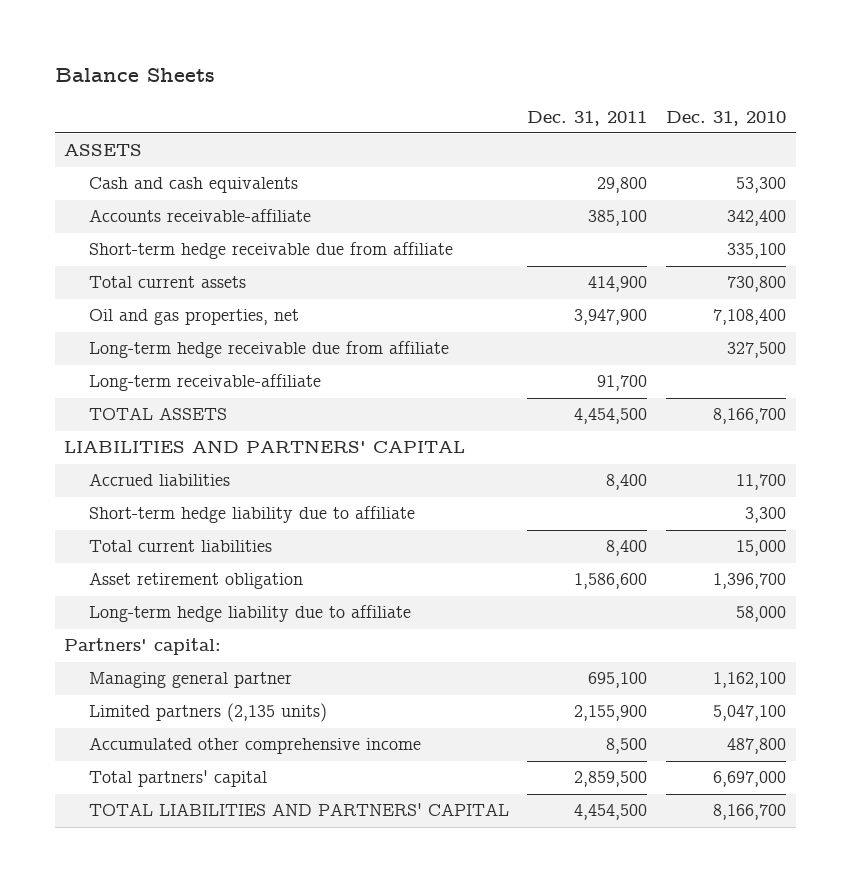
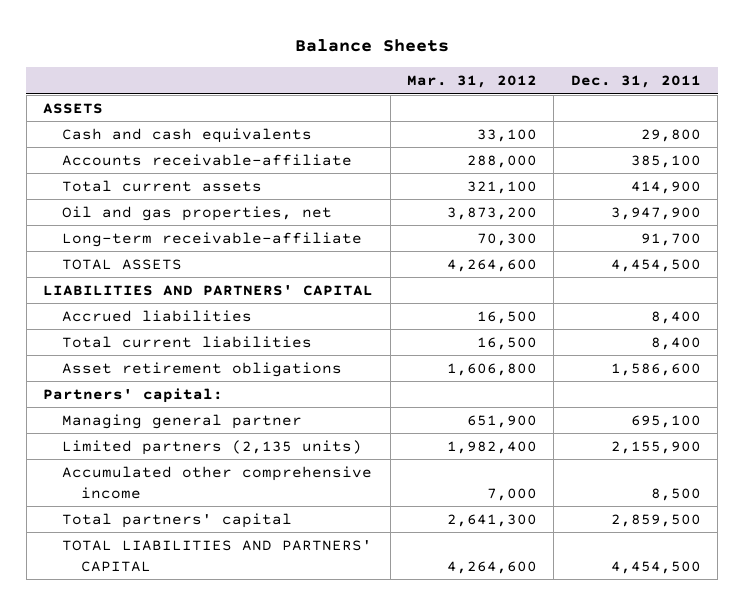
[666,110,787,126] Dec. 31, 2010 -> none
none -> [406,75,537,89] Mar. 31, 2012
[88,242,453,260] Short-term hedge receivable due from affiliate -> none
[88,341,449,359] Long-term hedge receivable due from affiliate -> none
[88,506,415,524] Short-term hedge liability due to affiliate -> none
[88,605,411,623] Long-term hedge liability due to affiliate -> none
[88,572,303,590] Asset retirement obligation -> [62,361,343,377] Asset retirement obligations

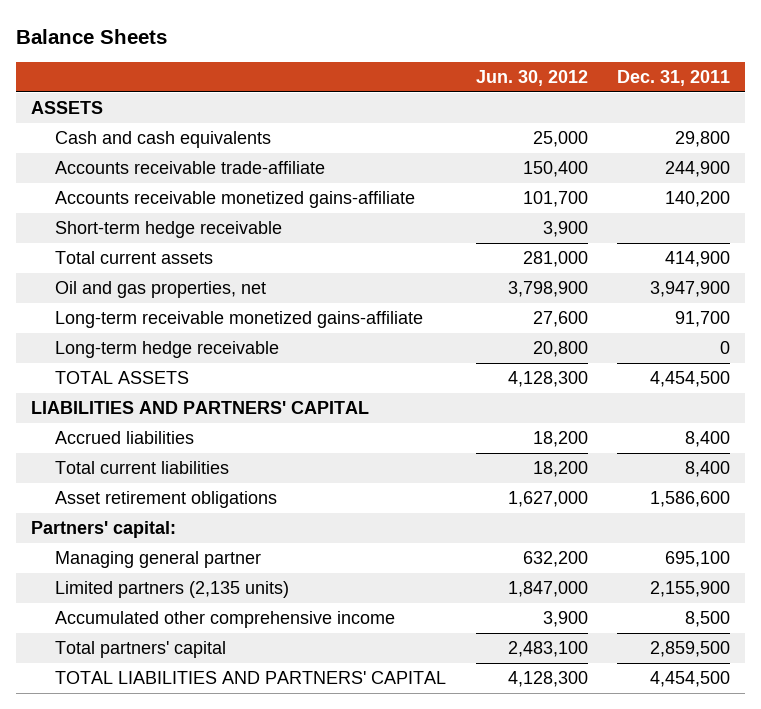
[406,75,537,89] Mar. 31, 2012 -> none
none -> [475,69,588,86] Jun. 30, 2012
[62,153,353,166] Accounts receivable-affiliate -> [54,161,325,175] Accounts receivable trade-affiliate
[630,154,701,168] 385,100 -> [665,161,731,178] 244,900
none -> [54,191,415,209] Accounts receivable monetized gains-affiliate
none -> [54,221,282,239] Short-term hedge receivable
[62,231,363,247] Long-term receivable-affiliate -> [54,311,423,329] Long-term receivable monetized gains-affiliate
none -> [54,341,279,359] Long-term hedge receivable

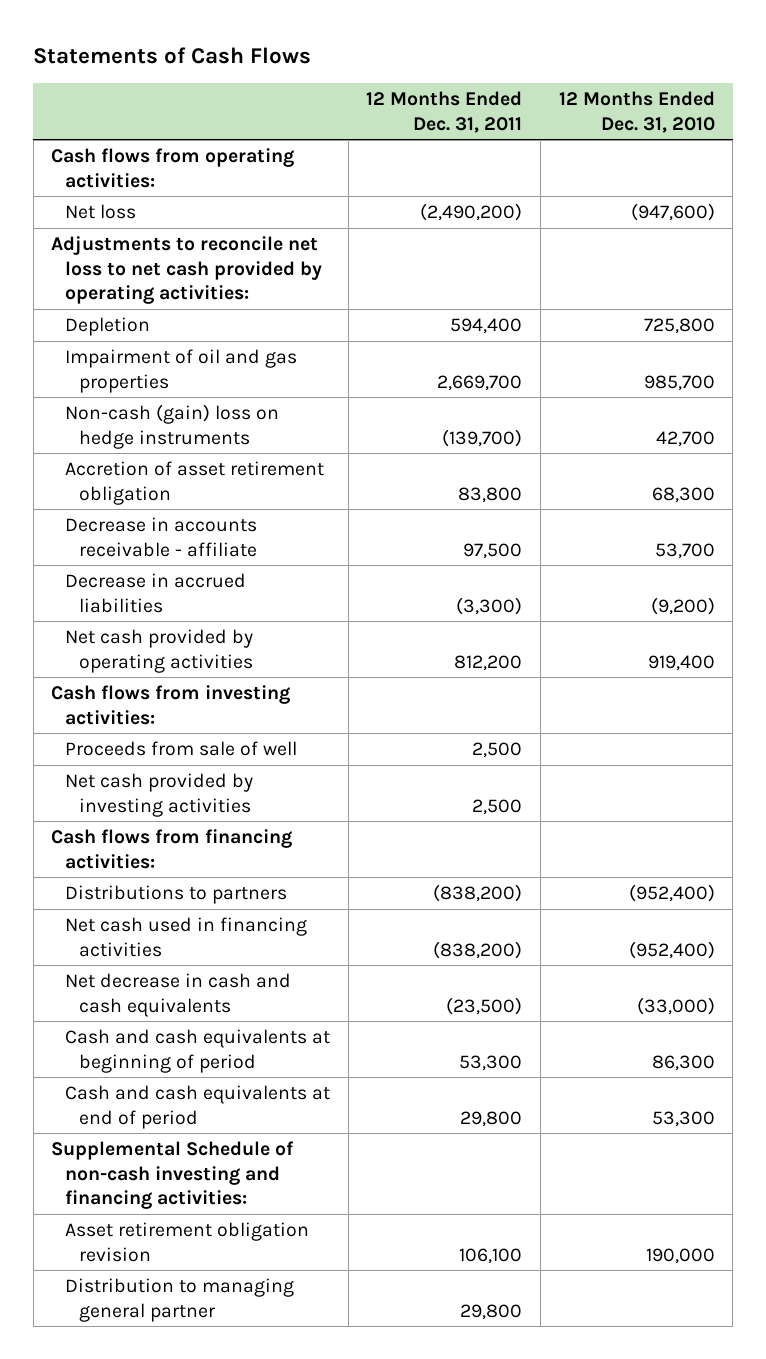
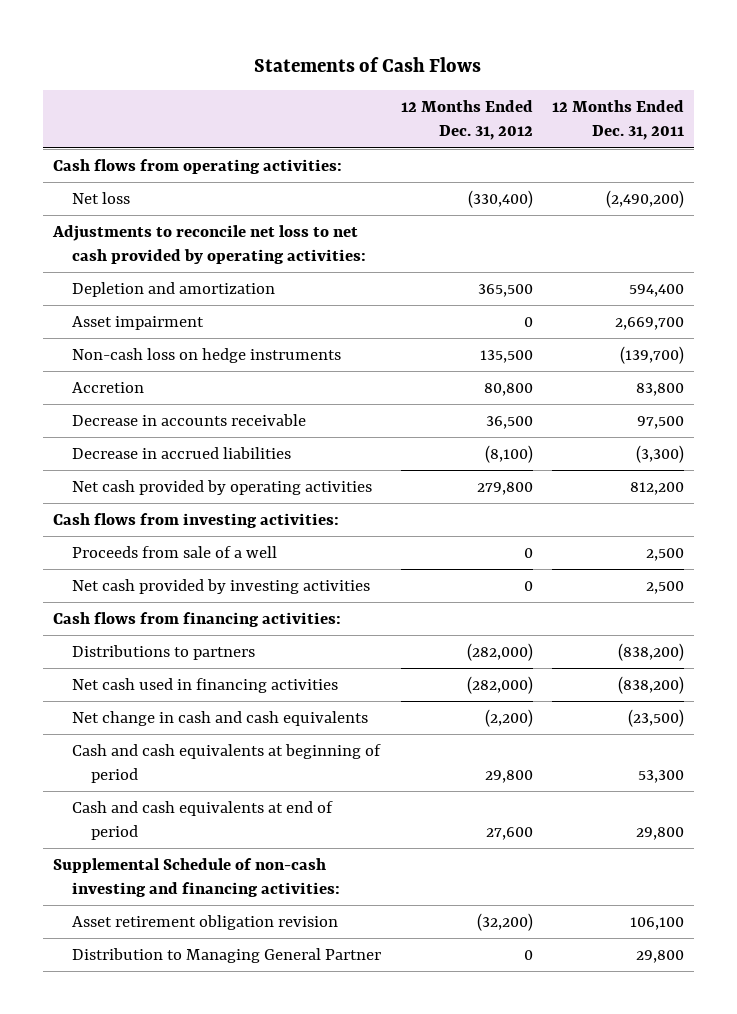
[558,90,715,133] 12 Months Ended Dec. 31, 2010 -> none
none -> [400,100,533,141] 12 Months Ended Dec. 31, 2012
[65,317,151,337] Depletion -> [72,281,276,297] Depletion and amortization
[65,349,298,393] Impairment of oil and gas properties -> [72,315,205,330] Asset impairment
[65,404,280,449] Non-cash (gain) loss on hedge instruments -> [72,347,342,363] Non-cash loss on hedge instruments
[65,461,325,505] Accretion of asset retirement obligation -> [72,381,145,393] Accretion
[65,517,258,557] Decrease in accounts receivable - affiliate -> [72,413,307,426] Decrease in accounts receivable
[65,741,298,757] Proceeds from sale of well -> [72,545,278,558] Proceeds from sale of a well
[65,973,292,1017] Net decrease in cash and cash equivalents -> [72,710,369,726] Net change in cash and cash equivalents
[65,1278,295,1322] Distribution to managing general partner -> [72,947,382,963] Distribution to Managing General Partner

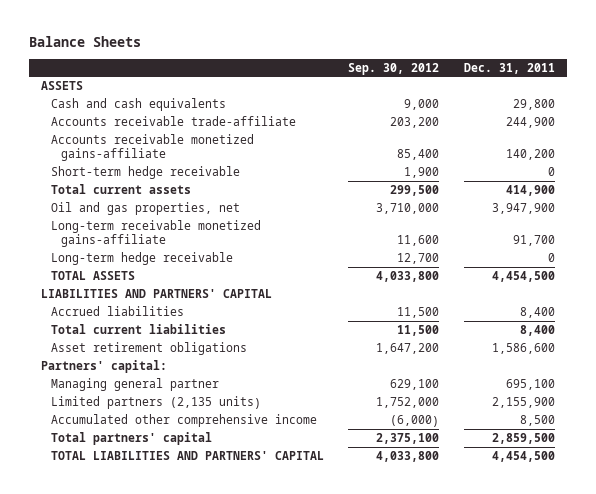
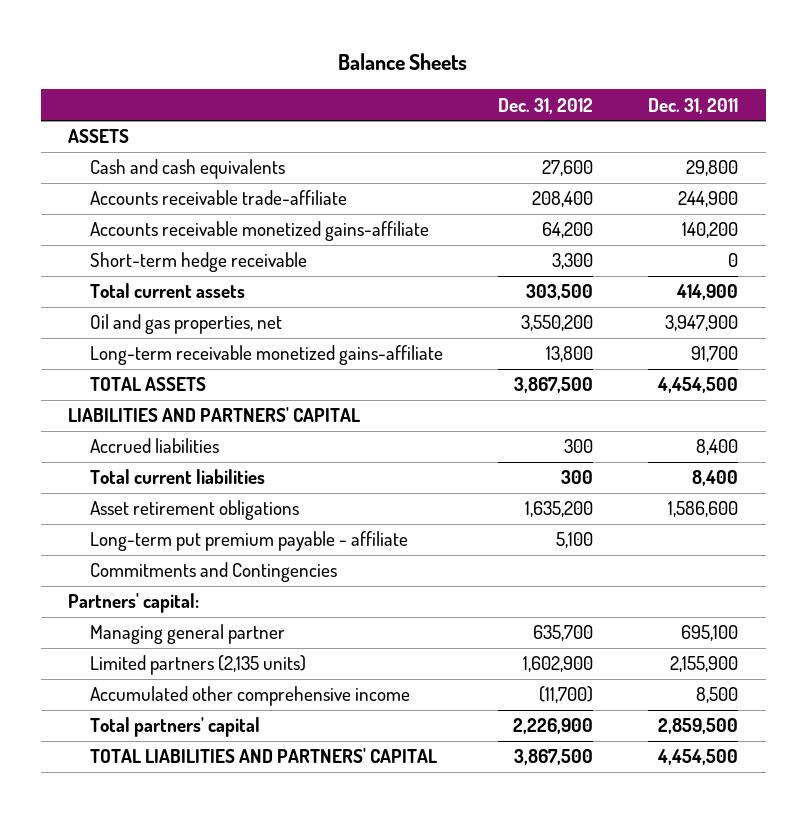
[348,62,440,75] Sep. 30, 2012 -> none
none -> [498,97,594,114] Dec. 31, 2012
[51,251,234,265] Long-term hedge receivable -> none
none -> [90,531,409,552] Long-term put premium payable - affiliate
none -> [90,562,338,583] Commitments and Contingencies

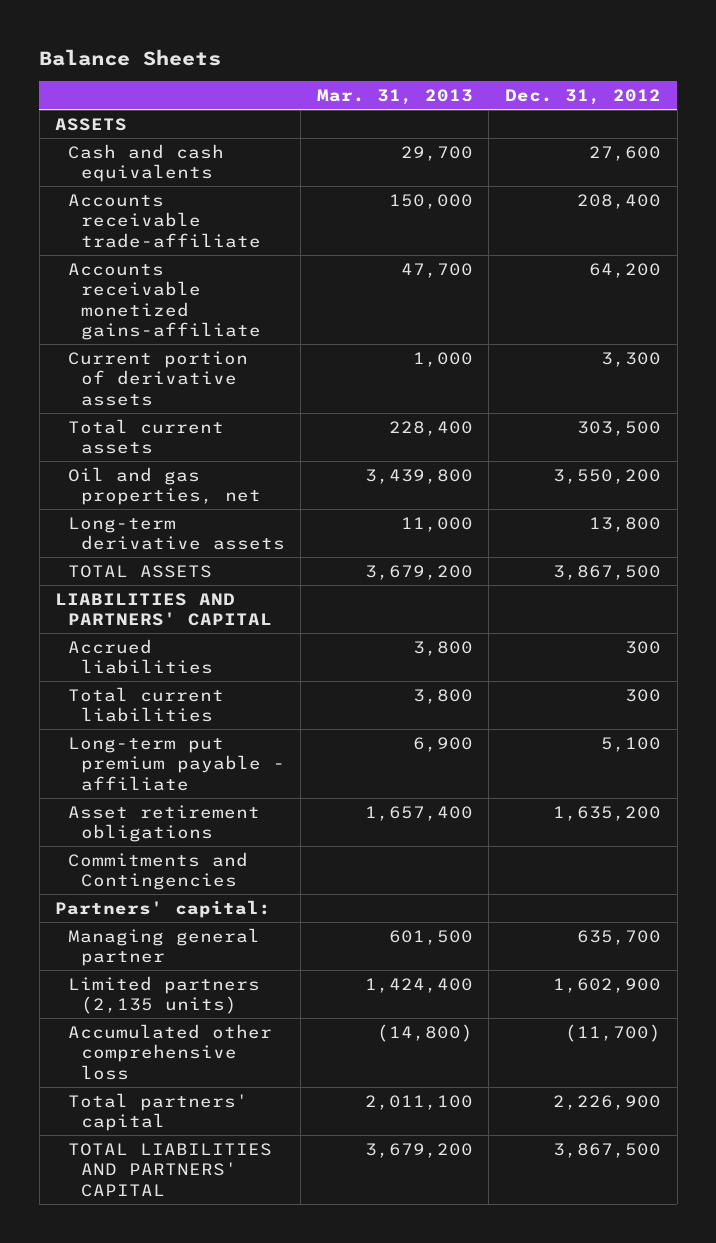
[648,97,739,114] Dec. 31, 2011 -> none
none -> [316,89,473,106] Mar. 31, 2013
[90,252,308,273] Short-term hedge receivable -> [67,350,248,406] Current portion of derivative assets
[90,345,444,366] Long-term receivable monetized gains-affiliate -> [67,516,285,551] Long-term derivative assets
[90,500,300,521] Asset retirement obligations -> [67,804,260,843] Asset retirement obligations
[90,686,411,707] Accumulated other comprehensive income -> [67,1023,272,1080] Accumulated other comprehensive loss

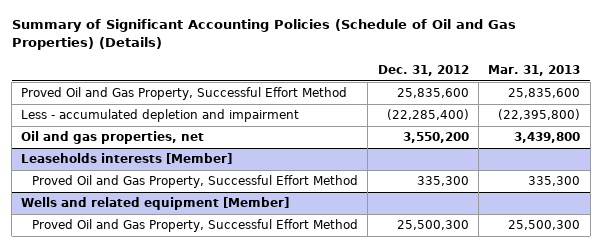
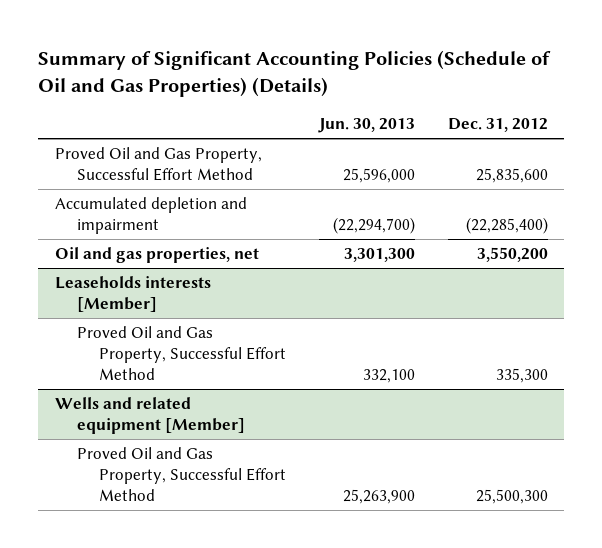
[488,64,581,76] Mar. 31, 2013 -> none
none -> [317,118,415,134] Jun. 30, 2013
[21,109,300,123] Less - accumulated depletion and impairment -> [54,197,247,235] Accumulated depletion and impairment

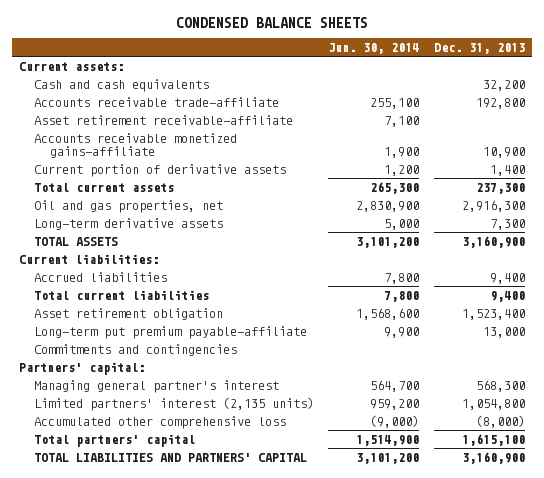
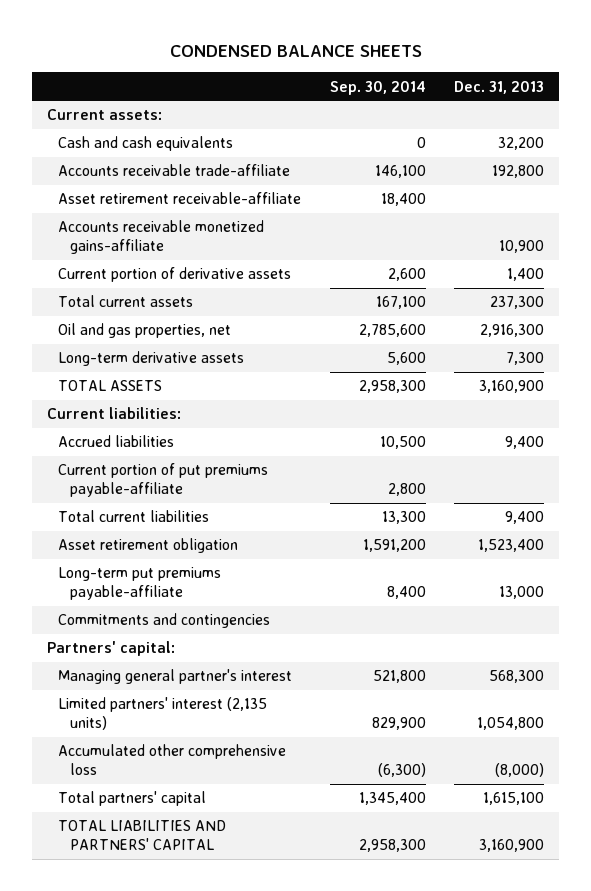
[328,43,420,55] Jun. 30, 2014 -> none
none -> [329,80,426,95] Sep. 30, 2014
none -> [58,463,269,498] Current portion of put premiums payable-affiliate
[34,325,308,339] Long-term put premium payable-affiliate -> [58,567,222,601] Long-term put premiums payable-affiliate

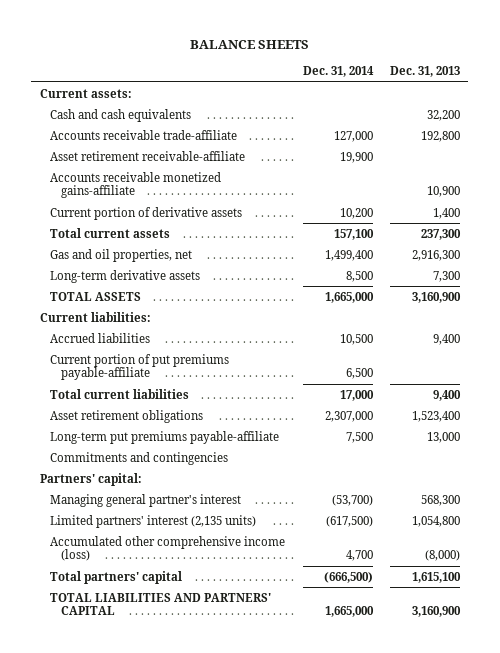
[169,44,422,57] CONDENSED BALANCE SHEETS -> [189,40,309,50] BALANCE SHEETS
[329,80,426,95] Sep. 30, 2014 -> none
none -> [302,66,374,78] Dec. 31, 2014
[58,323,232,339] Oil and gas properties, net -> [50,248,193,262] Gas and oil properties, net
[58,538,239,554] Asset retirement obligation -> [50,409,204,423] Asset retirement obligations
[58,744,287,776] Accumulated other comprehensive loss -> [50,535,286,562] Accumulated other comprehensive income (loss)

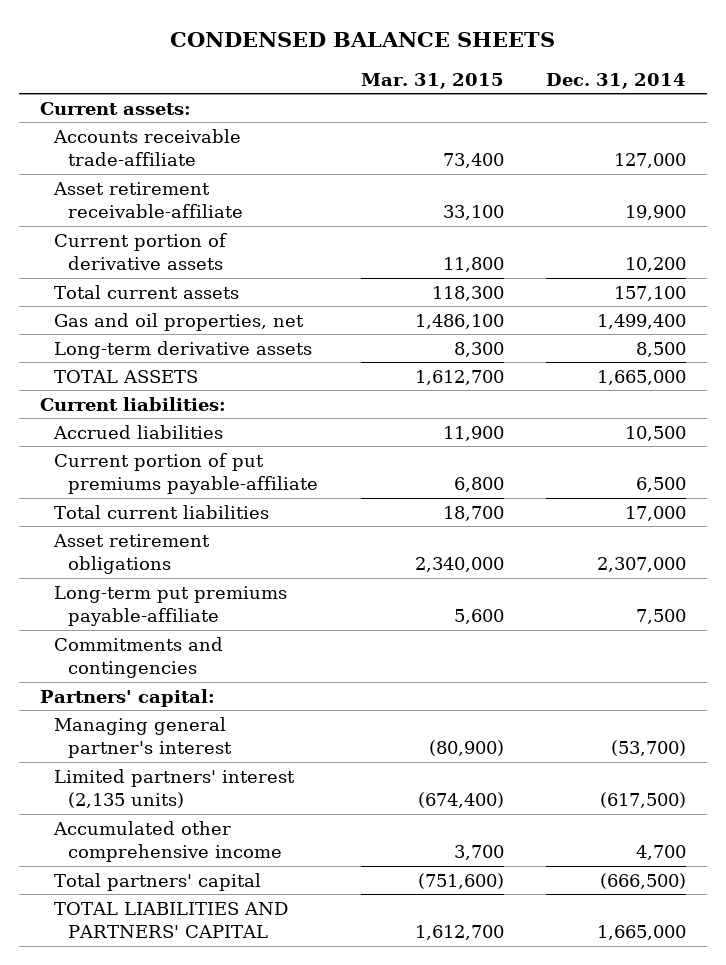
[189,40,309,50] BALANCE SHEETS -> [170,32,556,48] CONDENSED BALANCE SHEETS
[389,66,460,78] Dec. 31, 2013 -> none
none -> [360,72,504,89] Mar. 31, 2015
[50,108,192,122] Cash and cash equivalents -> none
[50,171,222,199] Accounts receivable monetized gains-affiliate -> none
[50,535,286,562] Accumulated other comprehensive income (loss) -> [53,820,283,862] Accumulated other comprehensive income

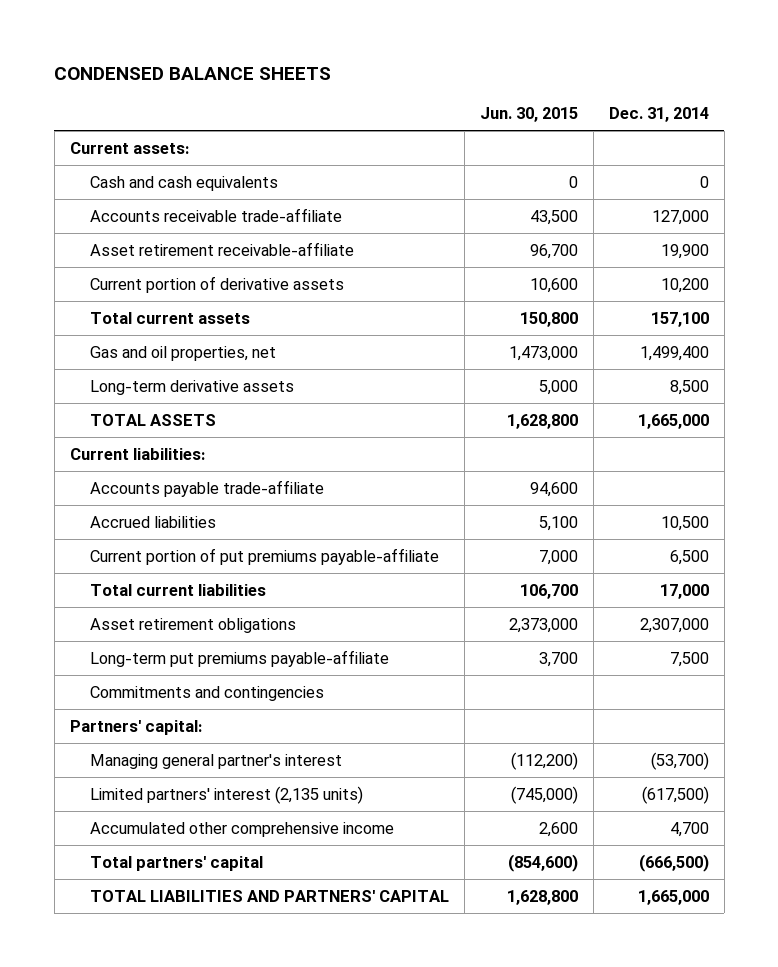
[360,72,504,89] Mar. 31, 2015 -> none
none -> [479,106,578,122] Jun. 30, 2015
none -> [89,175,278,191] Cash and cash equivalents
none -> [89,479,324,497] Accounts payable trade-affiliate

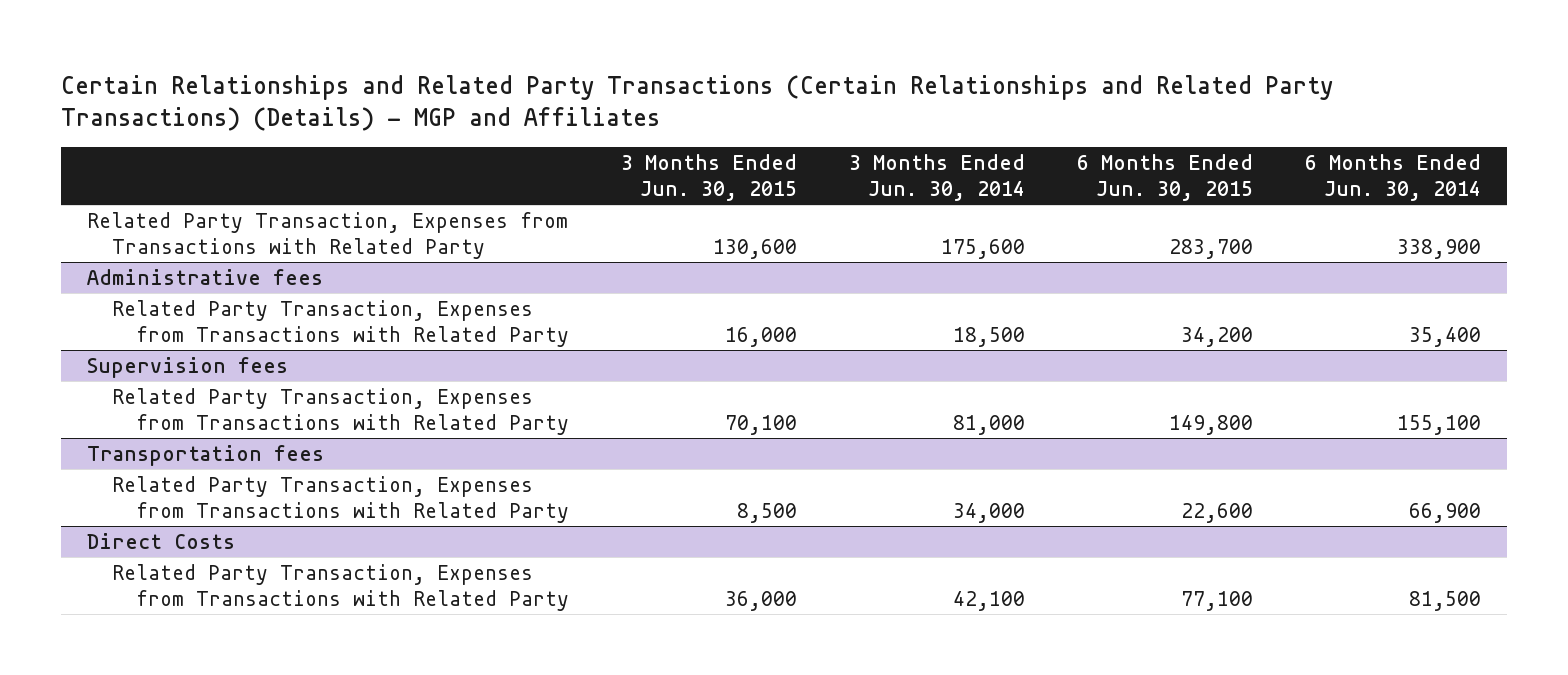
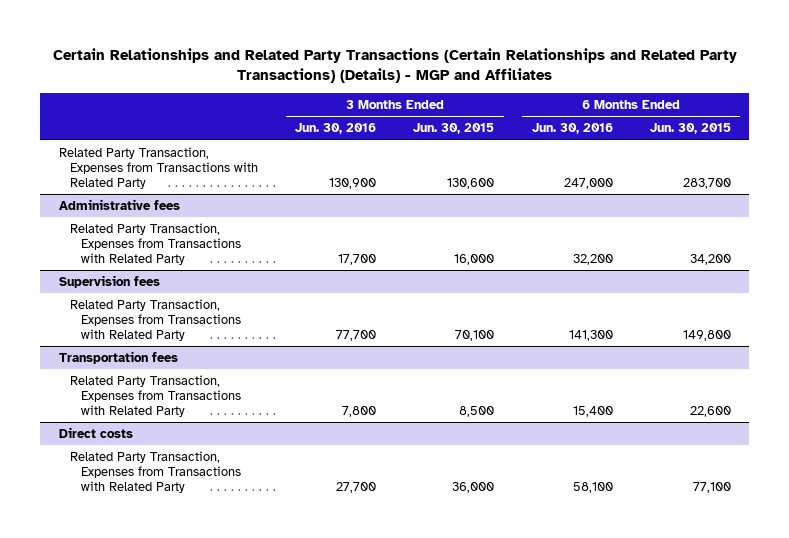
[849,154,1026,201] 3 Months Ended Jun. 30, 2014 -> none
[1305,154,1482,201] 6 Months Ended Jun. 30, 2014 -> none
none -> [295,123,377,135] Jun. 30, 2016
none -> [531,123,613,135] Jun. 30, 2016
[87,532,236,549] Direct Costs -> [58,426,133,438] Direct costs

